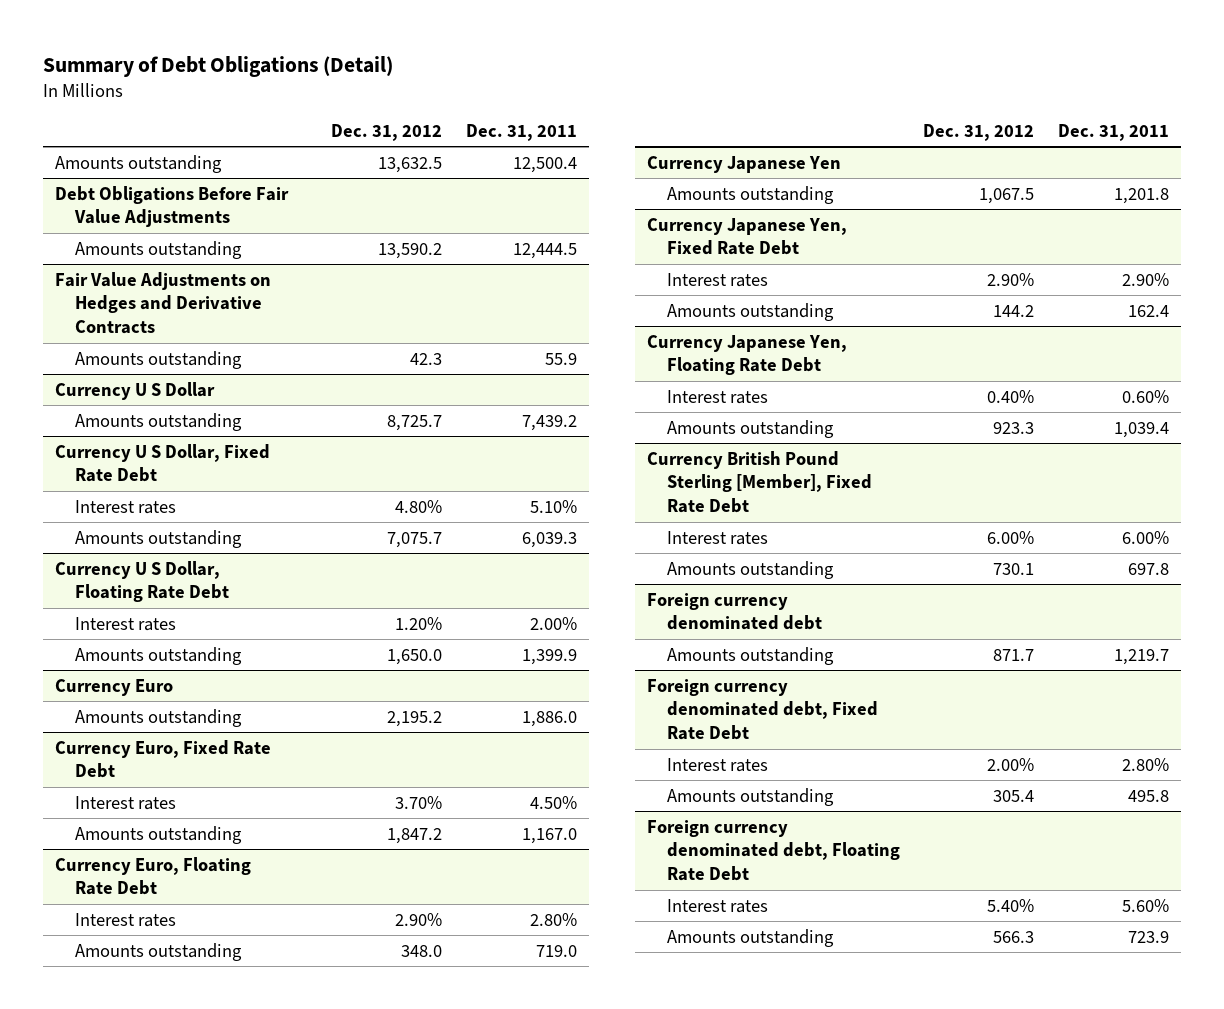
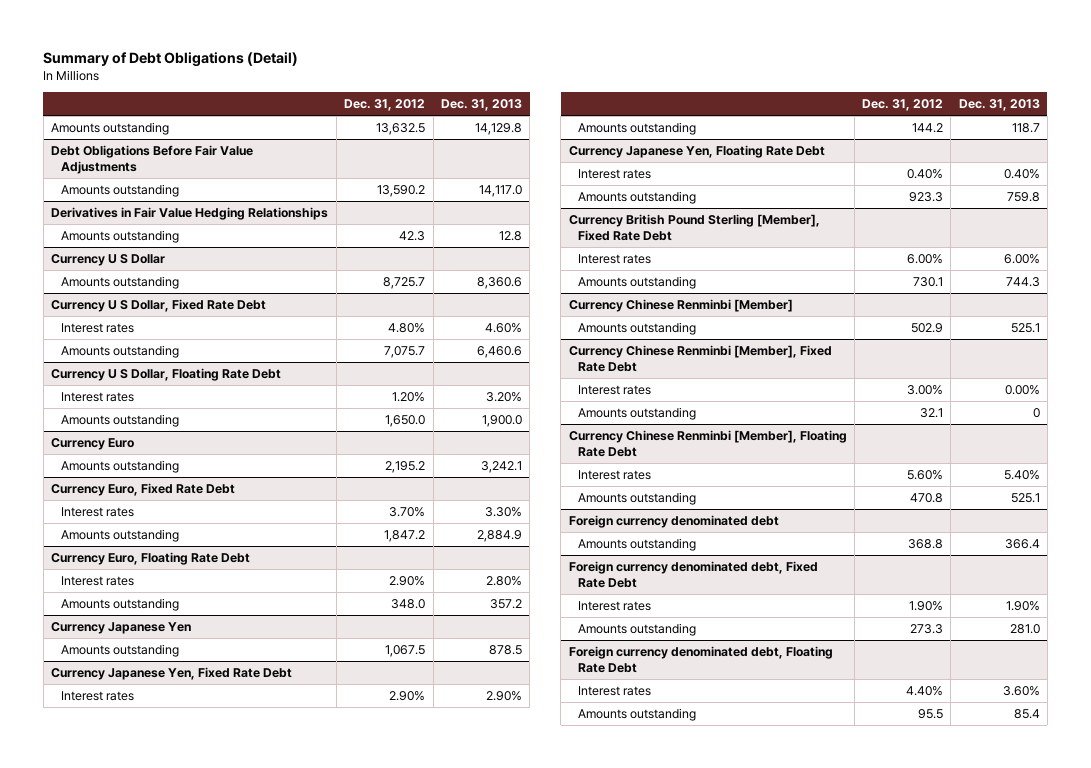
[465,123,577,141] Dec. 31, 2011 -> none
none -> [440,99,522,112] Dec. 31, 2013
[54,271,271,335] Fair Value Adjustments on Hedges and Derivative Contracts -> none
none -> [50,206,328,220] Derivatives in Fair Value Hedging Relationships
none -> [568,298,793,312] Currency Chinese Renminbi [Member]
none -> [578,321,697,335] Amounts outstanding
none -> [568,344,832,373] Currency Chinese Renminbi [Member], Fixed Rate Debt
none -> [578,384,652,395] Interest rates
none -> [578,406,697,420] Amounts outstanding
none -> [568,429,847,458] Currency Chinese Renminbi [Member], Floating Rate Debt
none -> [578,469,652,480] Interest rates
none -> [578,491,697,505] Amounts outstanding
[993,648,1035,661] 871.7 -> [908,538,944,549] 368.8
[987,757,1035,771] 2.00% -> [909,600,944,611] 1.90%
[993,789,1035,802] 305.4 -> [910,623,944,634] 273.3
[987,898,1035,912] 5.40% -> [906,685,944,696] 4.40%
[993,930,1035,943] 566.3 -> [918,708,944,719] 95.5

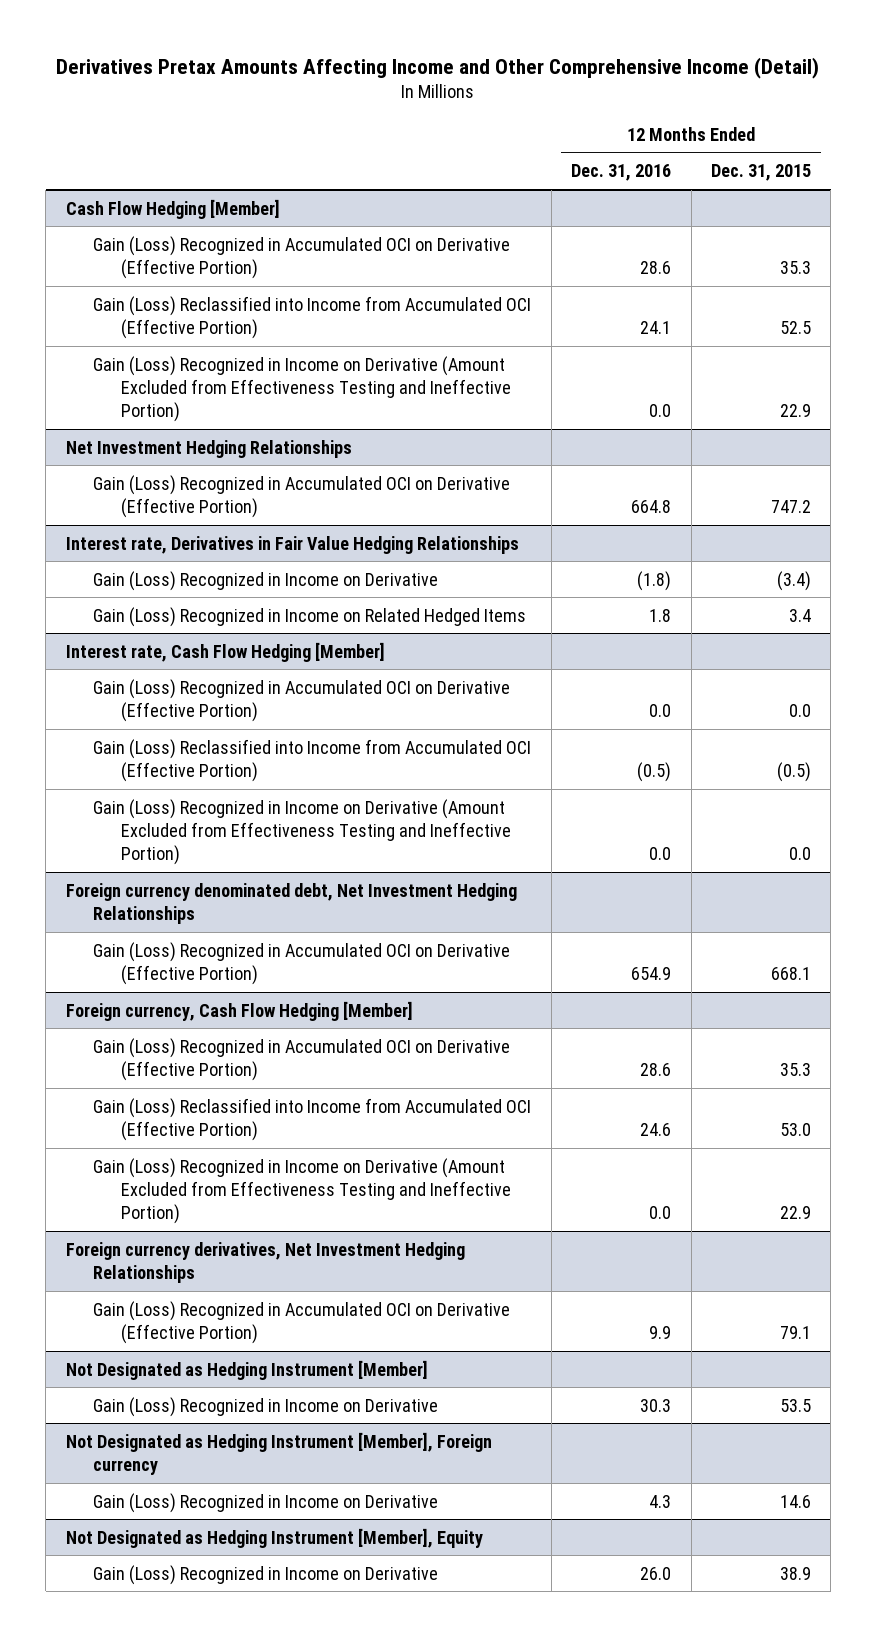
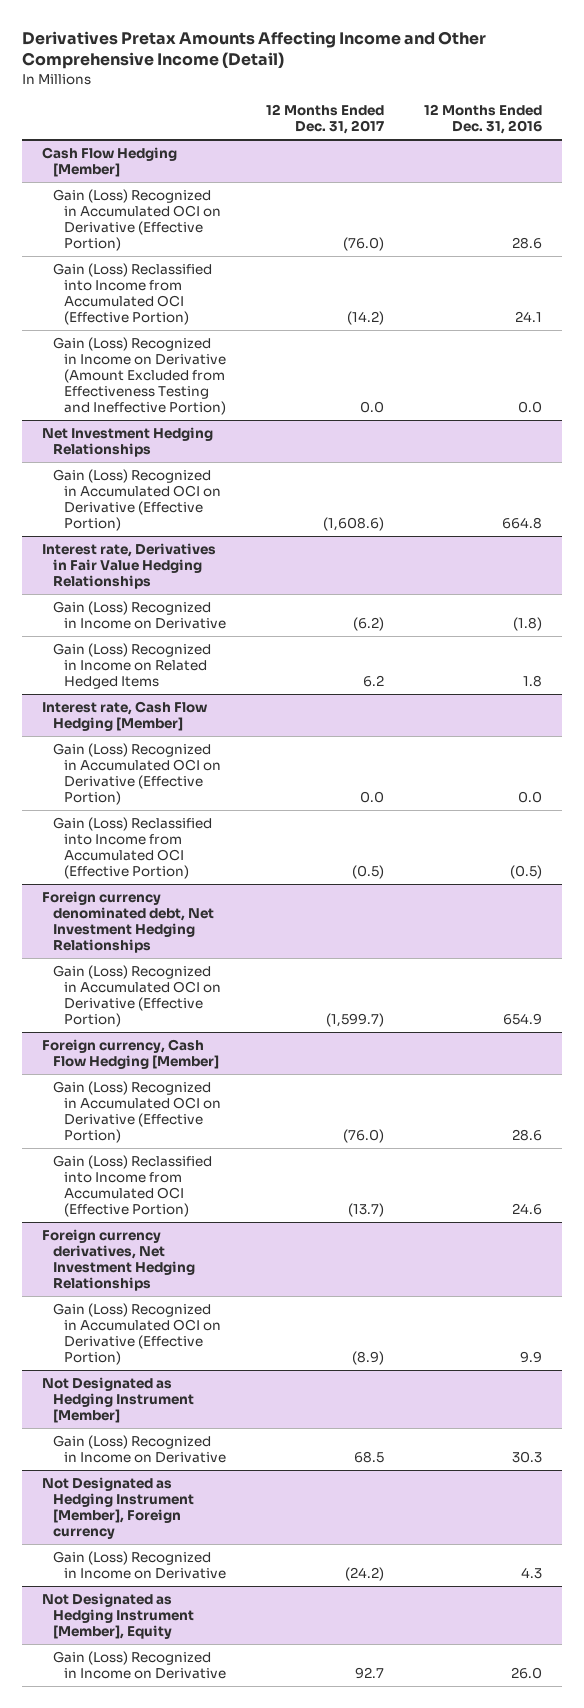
[710,164,811,182] Dec. 31, 2015 -> none
none -> [265,104,384,135] 12 Months Ended Dec. 31, 2017
[93,798,512,866] Gain (Loss) Recognized in Income on Derivative (Amount Excluded from Effectiveness Testing and Ineffective Portion) -> none
[93,1157,512,1225] Gain (Loss) Recognized in Income on Derivative (Amount Excluded from Effectiveness Testing and Ineffective Portion) -> none

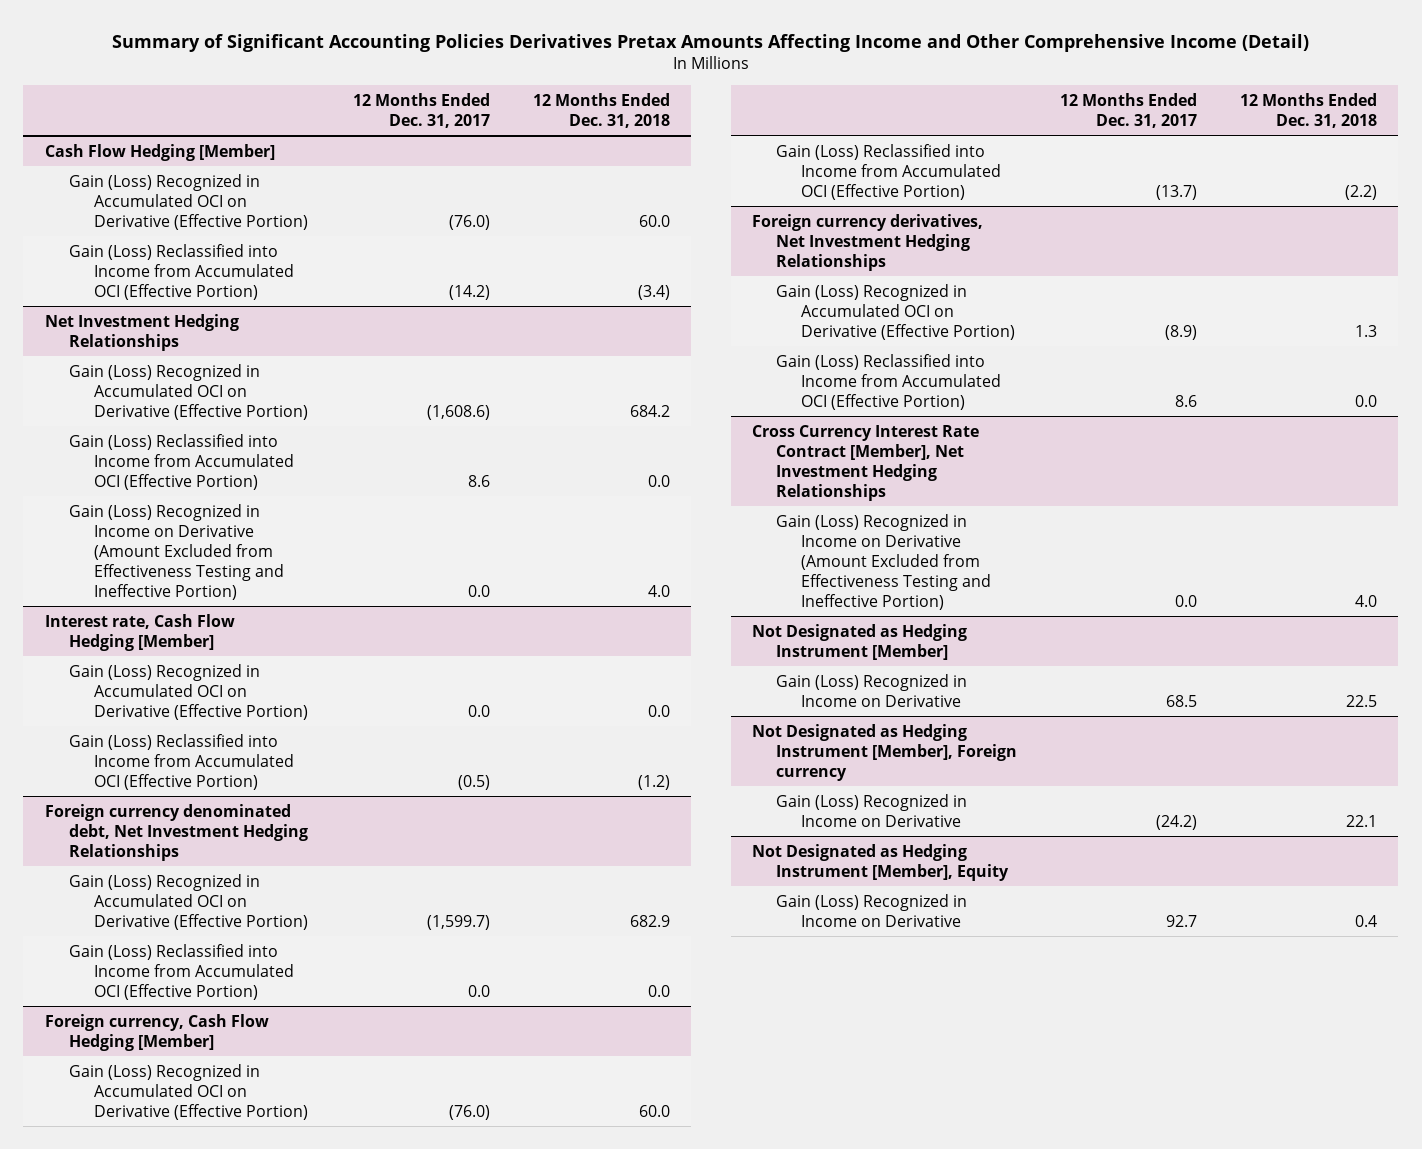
[22,30,487,69] Derivatives Pretax Amounts Affecting Income and Other Comprehensive Income (Detail) -> [111,33,1309,52] Summary of Significant Accounting Policies Derivatives Pretax Amounts Affecting Income and Other Comprehensive Income (Detail)
[423,104,542,135] 12 Months Ended Dec. 31, 2016 -> none
none -> [532,92,670,128] 12 Months Ended Dec. 31, 2018
[52,336,226,416] Gain (Loss) Recognized in Income on Derivative (Amount Excluded from Effectiveness Testing and Ineffective Portion) -> none
[42,542,217,590] Interest rate, Derivatives in Fair Value Hedging Relationships -> none
[52,600,226,630] Gain (Loss) Recognized in Income on Derivative -> none
[52,642,211,690] Gain (Loss) Recognized in Income on Related Hedged Items -> none
none -> [69,433,294,490] Gain (Loss) Reclassified into Income from Accumulated OCI (Effective Portion)
none -> [69,503,284,600] Gain (Loss) Recognized in Income on Derivative (Amount Excluded from Effectiveness Testing and Ineffective Portion)
none -> [69,943,294,1000] Gain (Loss) Reclassified into Income from Accumulated OCI (Effective Portion)
none -> [776,353,1001,410] Gain (Loss) Reclassified into Income from Accumulated OCI (Effective Portion)
none -> [751,424,979,501] Cross Currency Interest Rate Contract [Member], Net Investment Hedging Relationships
none -> [776,513,991,610] Gain (Loss) Recognized in Income on Derivative (Amount Excluded from Effectiveness Testing and Ineffective Portion)

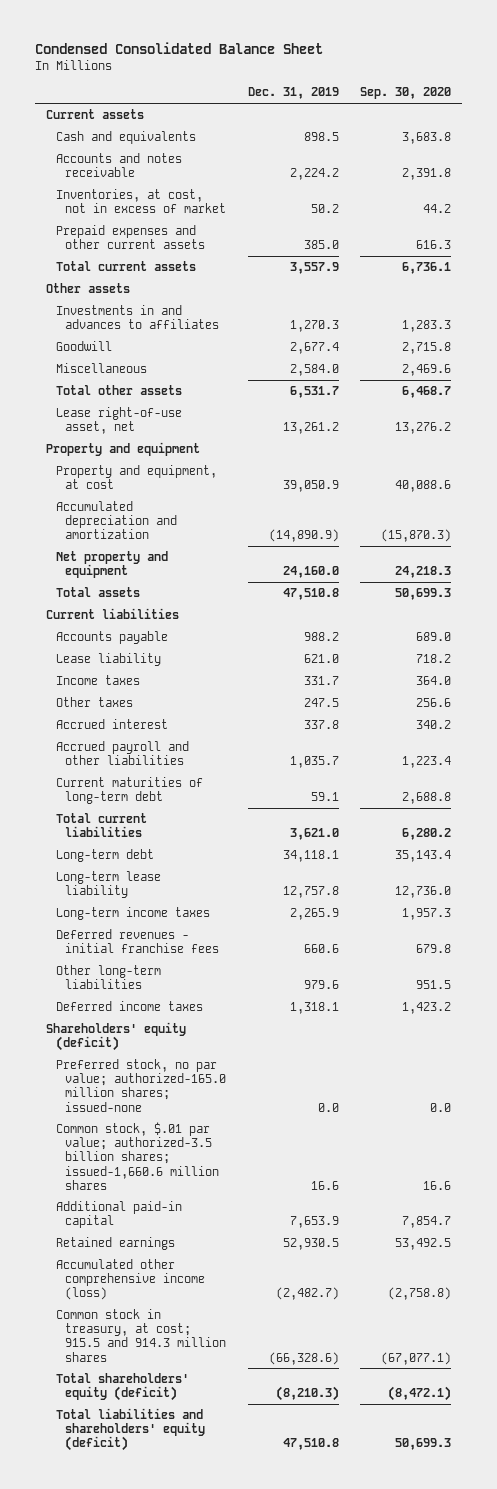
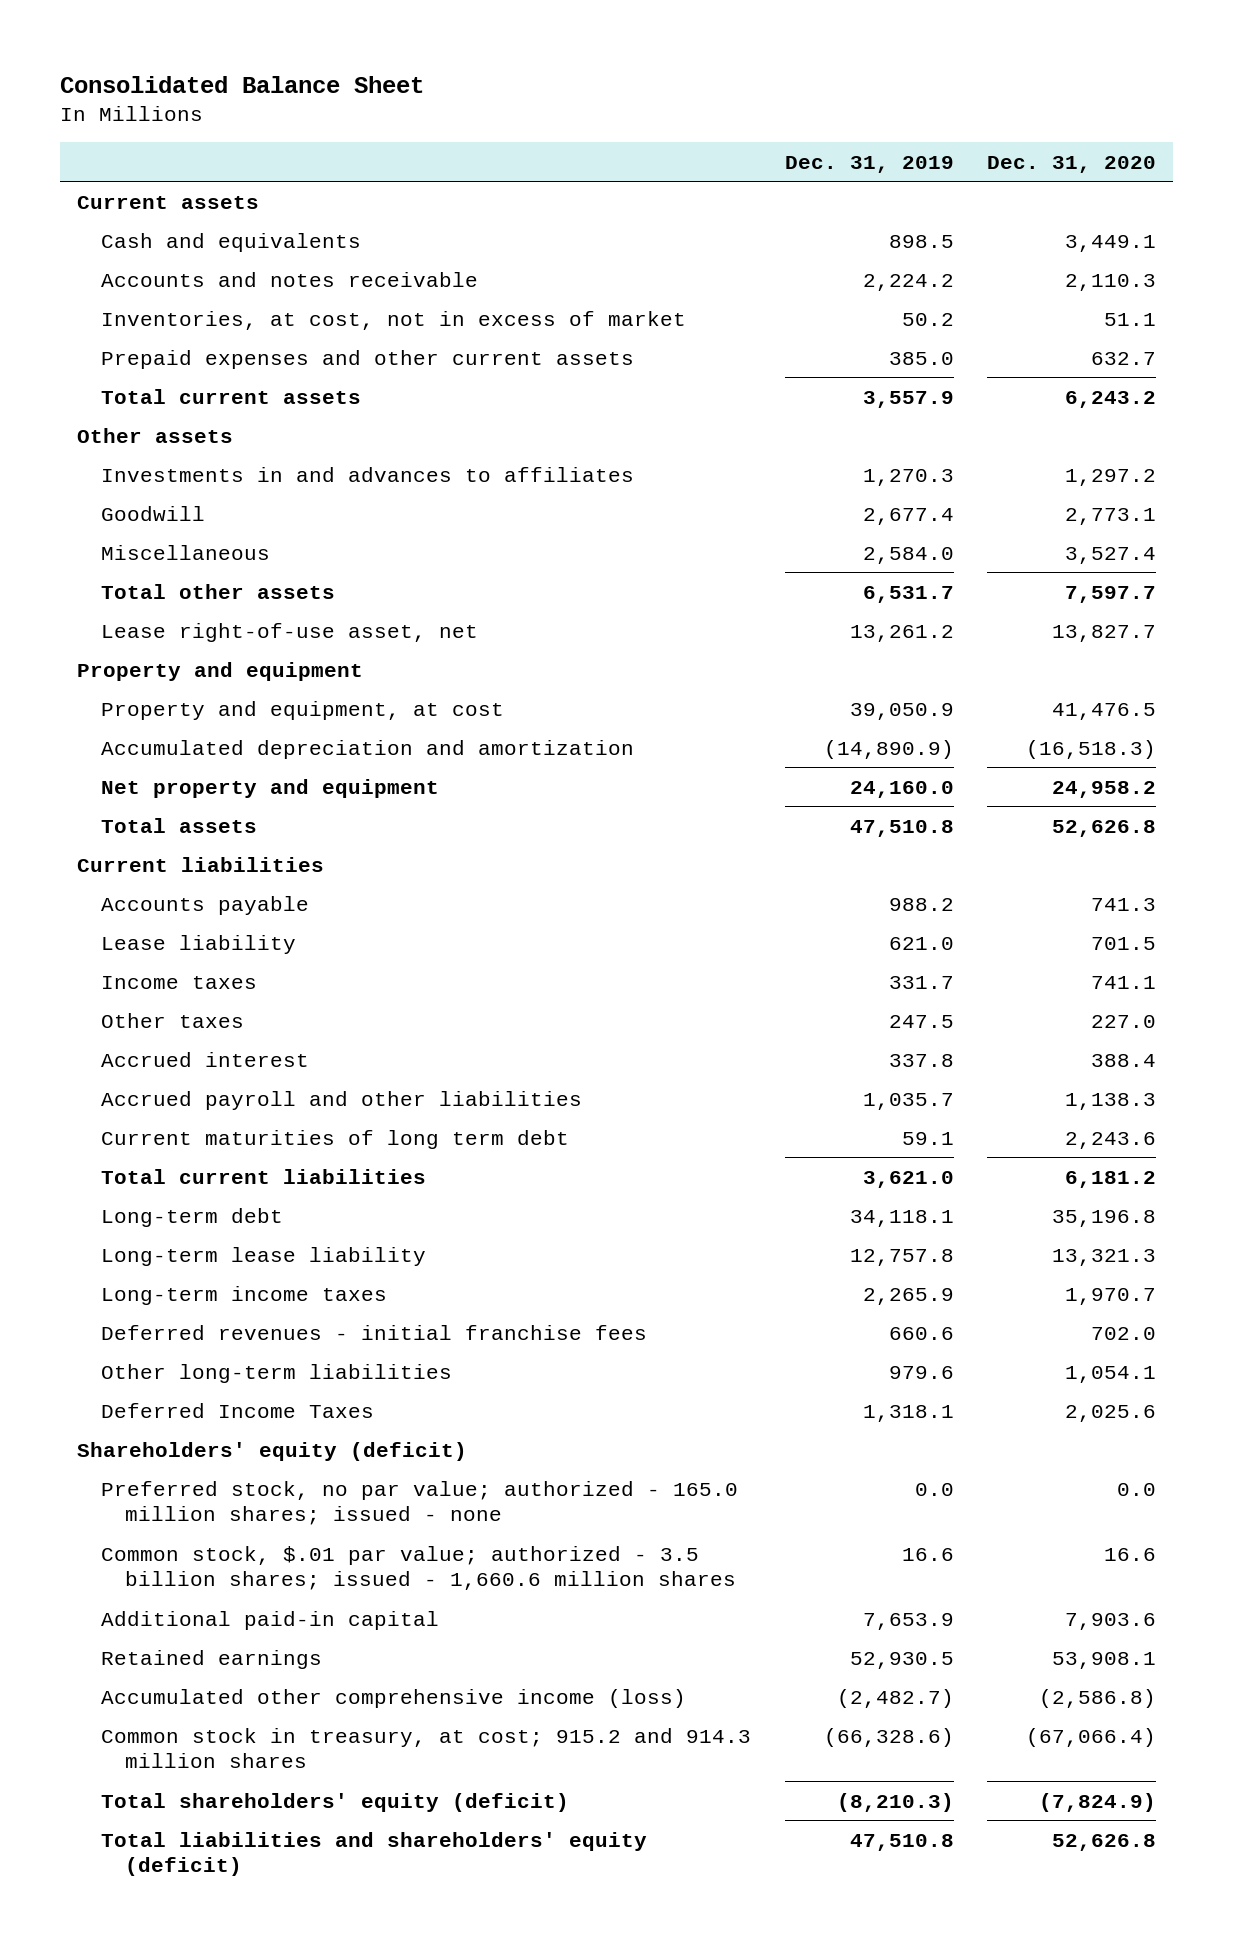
[35,41,324,54] Condensed Consolidated Balance Sheet -> [60,75,425,93] Consolidated Balance Sheet
[360,87,452,100] Sep. 30, 2020 -> none
none -> [986,155,1156,173] Dec. 31, 2020
[55,776,203,805] Current maturities of long-term debt -> [101,1129,570,1149] Current maturities of long term debt
[55,1000,203,1011] Deferred income taxes -> [101,1402,375,1418] Deferred Income Taxes
[55,1058,227,1112] Preferred stock, no par value; authorized-165.0 million shares; issued-none -> [101,1480,739,1525] Preferred stock, no par value; authorized - 165.0 million shares; issued - none
[55,1121,220,1190] Common stock, $.01 par value; authorized-3.5 billion shares; issued-1,660.6 million shares -> [101,1545,737,1590] Common stock, $.01 par value; authorized - 3.5 billion shares; issued - 1,660.6 million shares
[55,1308,227,1362] Common stock in treasury, at cost; 915.5 and 914.3 million shares -> [101,1727,752,1768] Common stock in treasury, at cost; 915.2 and 914.3 million shares

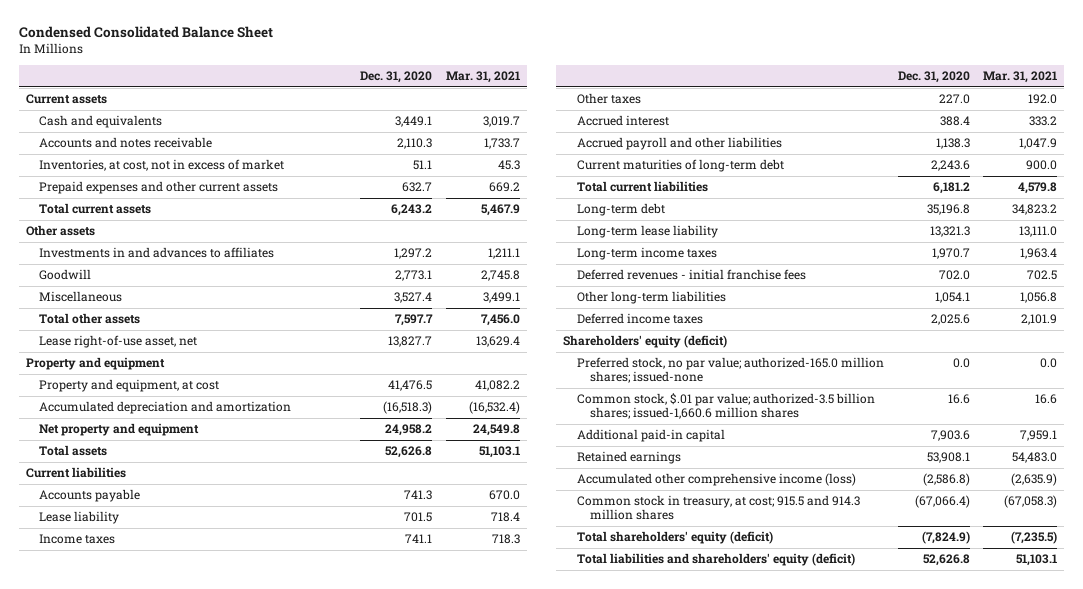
[60,75,425,93] Consolidated Balance Sheet -> [18,25,273,38] Condensed Consolidated Balance Sheet
[784,155,954,173] Dec. 31, 2019 -> none
none -> [445,70,520,83] Mar. 31, 2021
[101,1129,570,1149] Current maturities of long term debt -> [576,159,784,173] Current maturities of long-term debt
[101,1402,375,1418] Deferred Income Taxes -> [576,313,703,325] Deferred income taxes
[101,1480,739,1525] Preferred stock, no par value; authorized - 165.0 million shares; issued - none -> [576,357,884,384] Preferred stock, no par value; authorized-165.0 million shares; issued-none
[101,1545,737,1590] Common stock, $.01 par value; authorized - 3.5 billion shares; issued - 1,660.6 million shares -> [576,393,875,420] Common stock, $.01 par value; authorized-3.5 billion shares; issued-1,660.6 million shares
[101,1727,752,1768] Common stock in treasury, at cost; 915.2 and 914.3 million shares -> [576,495,860,521] Common stock in treasury, at cost; 915.5 and 914.3 million shares

